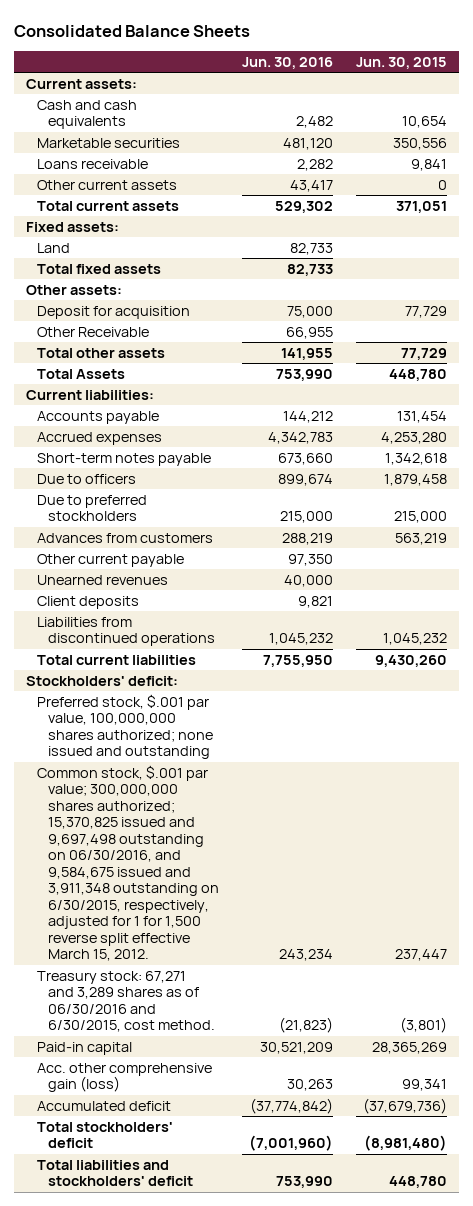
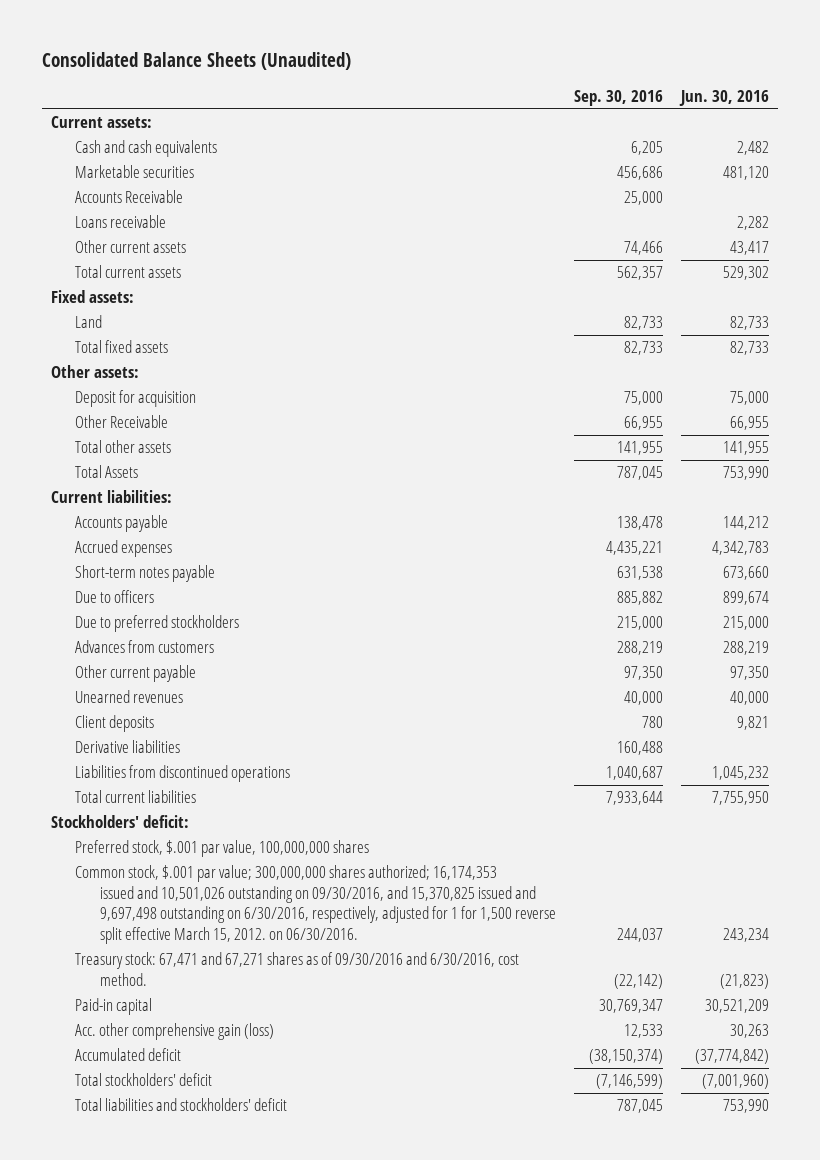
[14,24,251,37] Consolidated Balance Sheets -> [41,52,351,71] Consolidated Balance Sheets (Unaudited)
[356,56,448,69] Jun. 30, 2015 -> none
none -> [573,90,663,107] Sep. 30, 2016
none -> [75,190,184,204] Accounts Receivable
none -> [75,740,181,754] Derivative liabilities
[37,693,214,760] Preferred stock, $.001 par value, 100,000,000 shares authorized; none issued and outstanding -> [75,840,370,858] Preferred stock, $.001 par value, 100,000,000 shares
[37,764,220,962] Common stock, $.001 par value; 300,000,000 shares authorized; 15,370,825 issued and 9,697,498 outstanding on 06/30/2016, and 9,584,675 issued and 3,911,348 outstanding on 6/30/2015, respectively, adjusted for 1 for 1,500 reverse split effective March 15, 2012. -> [75,865,556,944] Common stock, $.001 par value; 300,000,000 shares authorized; 16,174,353 issued and 10,501,026 outstanding on 09/30/2016, and 15,370,825 issued and 9,697,498 outstanding on 6/30/2016, respectively, adjusted for 1 for 1,500 reverse split effective March 15, 2012. on 06/30/2016.
[37,970,216,1033] Treasury stock: 67,271 and 3,289 shares as of 06/30/2016 and 6/30/2015, cost method. -> [75,952,520,986] Treasury stock: 67,471 and 67,271 shares as of 09/30/2016 and 6/30/2016, cost method.

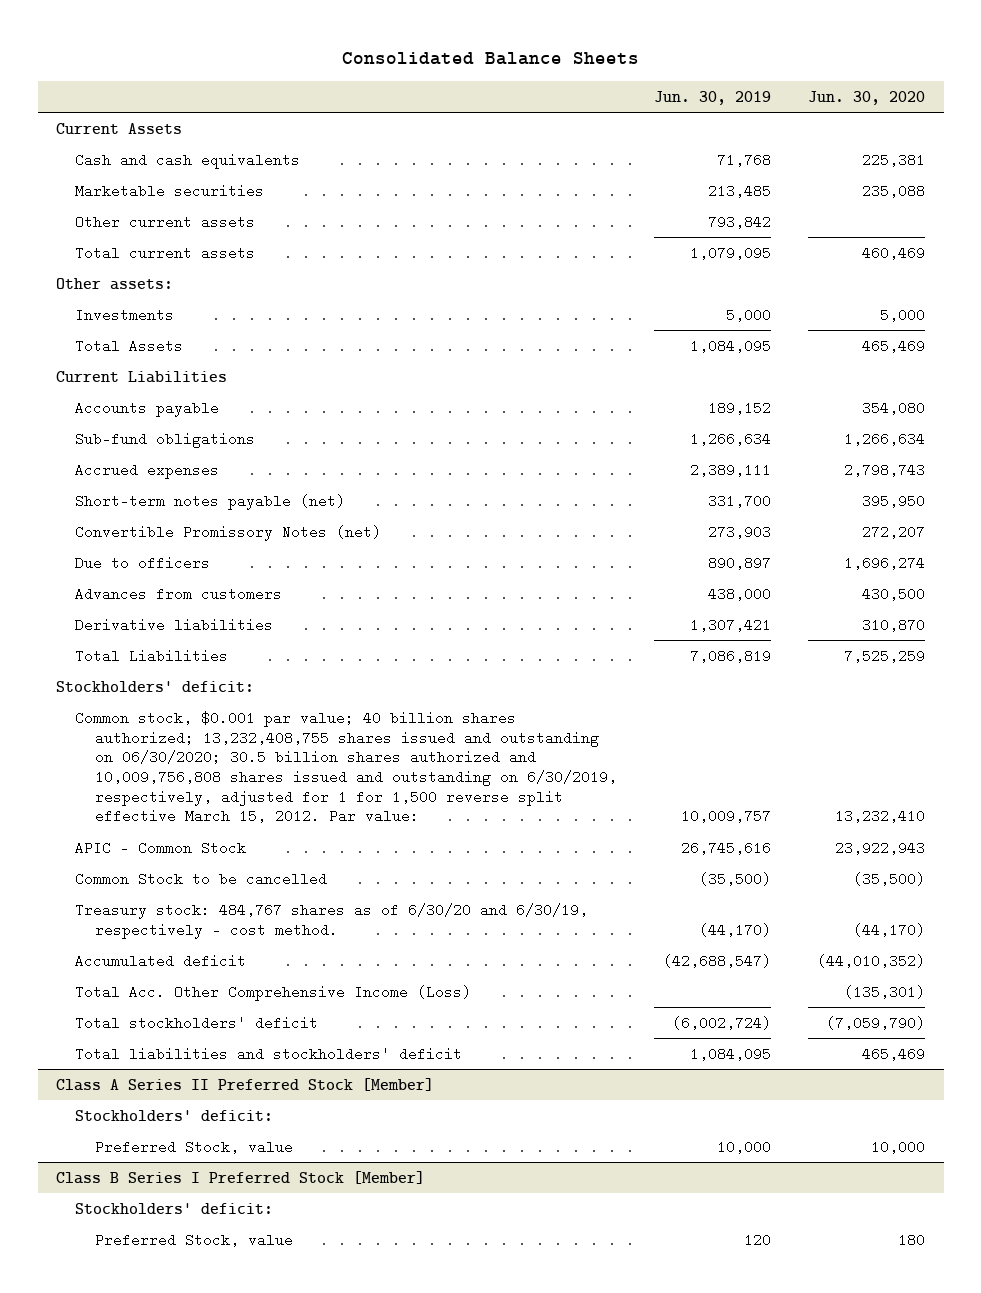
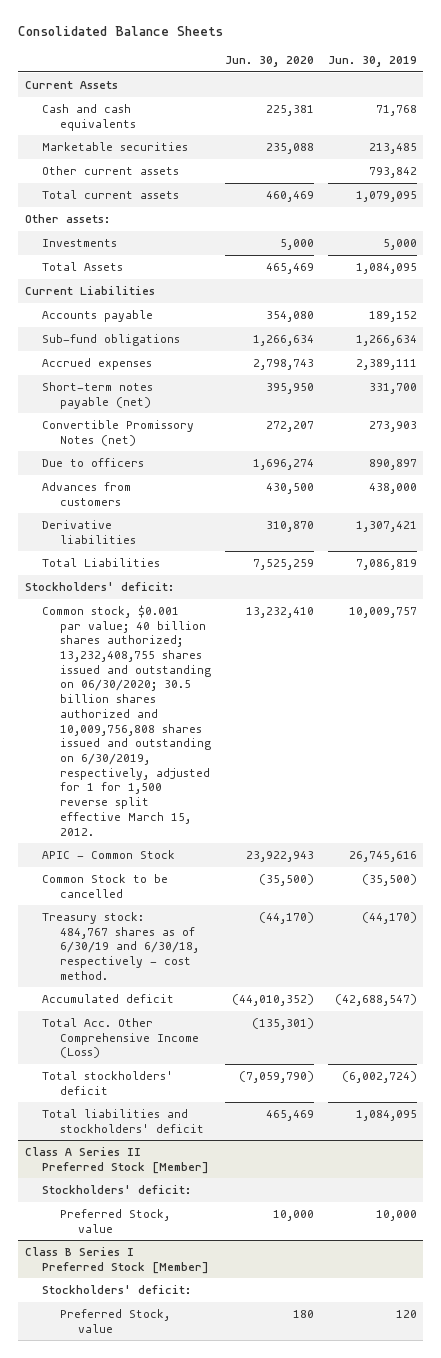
[75,710,617,824] Common stock, $0.001 par value; 40 billion shares authorized; 13,232,408,755 shares issued and outstanding on 06/30/2020; 30.5 billion shares authorized and 10,009,756,808 shares issued and outstanding on 6/30/2019, respectively, adjusted for 1 for 1,500 reverse split effective March 15, 2012. Par value: -> [42,604,211,836] Common stock, $0.001 par value; 40 billion shares authorized; 13,232,408,755 shares issued and outstanding on 06/30/2020; 30.5 billion shares authorized and 10,009,756,808 shares issued and outstanding on 6/30/2019, respectively, adjusted for 1 for 1,500 reverse split effective March 15, 2012.
[75,902,589,939] Treasury stock: 484,767 shares as of 6/30/20 and 6/30/19, respectively - cost method. -> [42,911,199,980] Treasury stock: 484,767 shares as of 6/30/19 and 6/30/18, respectively - cost method.

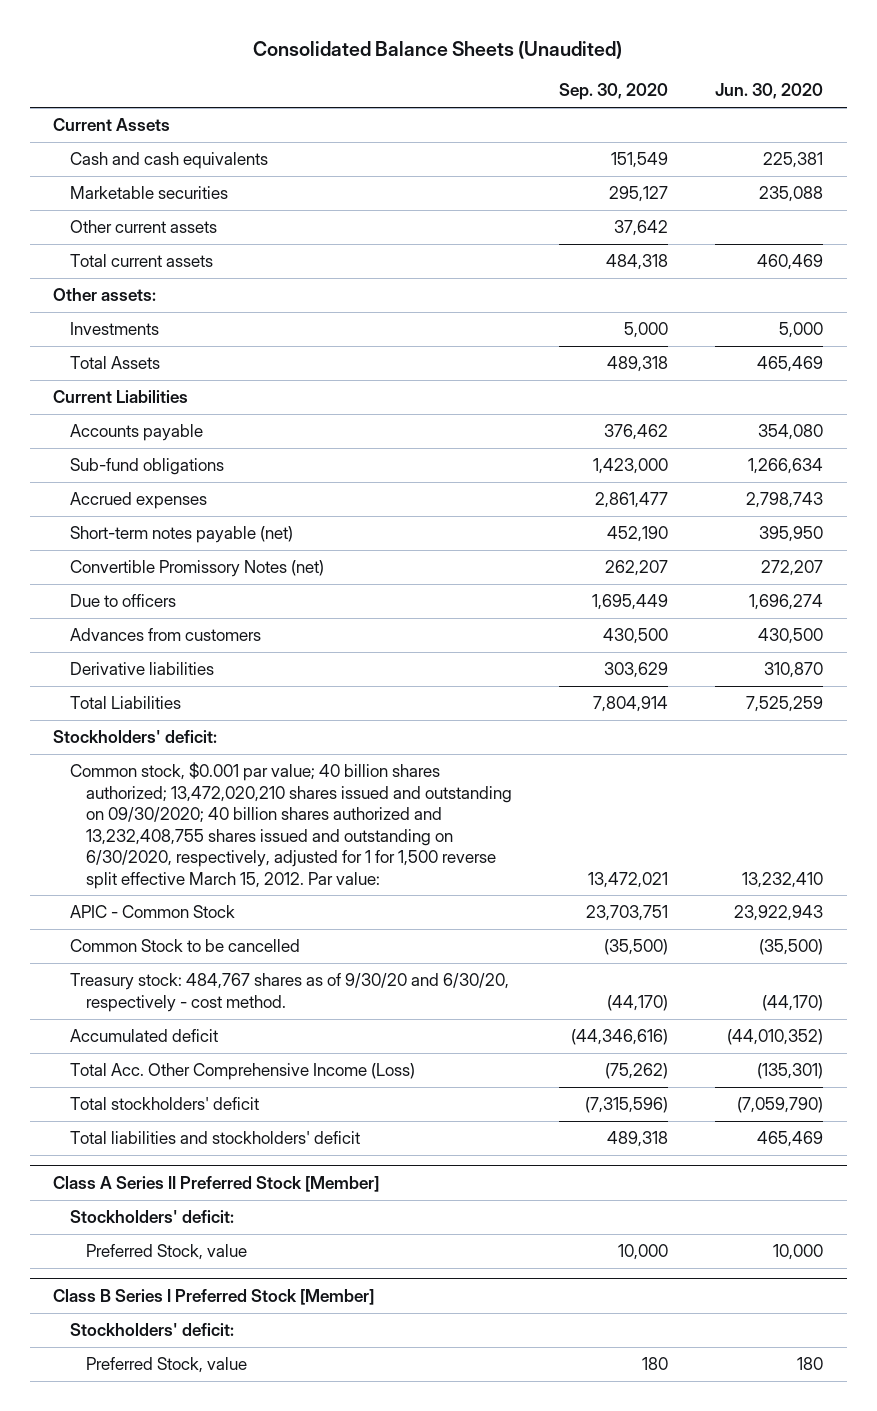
[17,26,223,37] Consolidated Balance Sheets -> [253,41,623,60] Consolidated Balance Sheets (Unaudited)
[327,56,417,68] Jun. 30, 2019 -> none
none -> [559,83,669,101] Sep. 30, 2020
[42,604,211,836] Common stock, $0.001 par value; 40 billion shares authorized; 13,232,408,755 shares issued and outstanding on 06/30/2020; 30.5 billion shares authorized and 10,009,756,808 shares issued and outstanding on 6/30/2019, respectively, adjusted for 1 for 1,500 reverse split effective March 15, 2012. -> [69,762,512,889] Common stock, $0.001 par value; 40 billion shares authorized; 13,472,020,210 shares issued and outstanding on 09/30/2020; 40 billion shares authorized and 13,232,408,755 shares issued and outstanding on 6/30/2020, respectively, adjusted for 1 for 1,500 reverse split effective March 15, 2012. Par value:
[42,911,199,980] Treasury stock: 484,767 shares as of 6/30/19 and 6/30/18, respectively - cost method. -> [69,973,509,1012] Treasury stock: 484,767 shares as of 9/30/20 and 6/30/20, respectively - cost method.

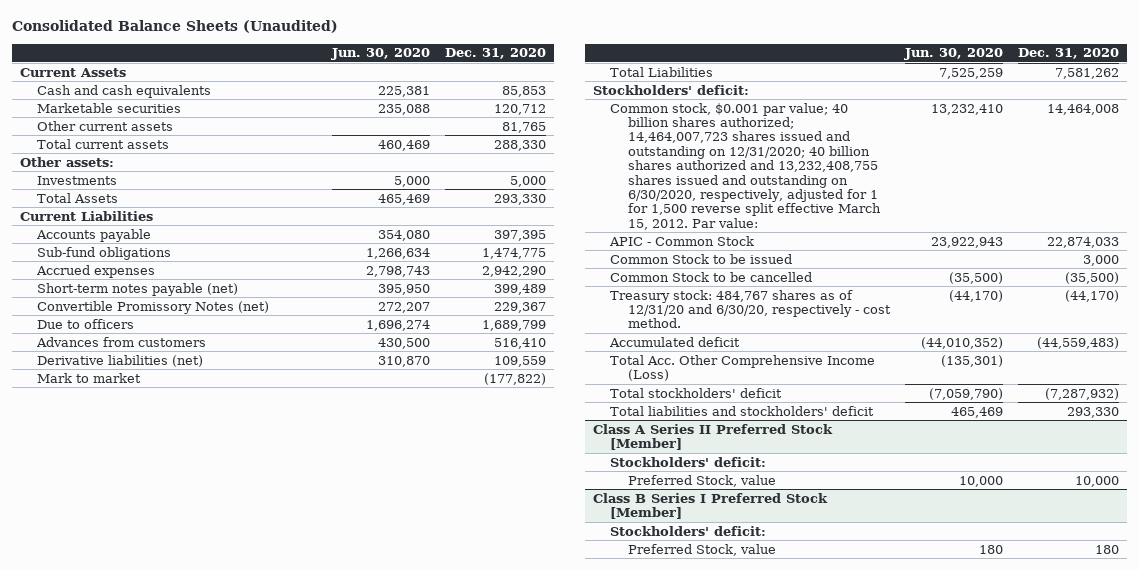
[559,83,669,101] Sep. 30, 2020 -> none
none -> [445,48,547,60] Dec. 31, 2020
[69,662,214,676] Derivative liabilities -> [37,354,204,367] Derivative liabilities (net)
none -> [37,372,142,383] Mark to market
[69,762,512,889] Common stock, $0.001 par value; 40 billion shares authorized; 13,472,020,210 shares issued and outstanding on 09/30/2020; 40 billion shares authorized and 13,232,408,755 shares issued and outstanding on 6/30/2020, respectively, adjusted for 1 for 1,500 reverse split effective March 15, 2012. Par value: -> [610,102,881,230] Common stock, $0.001 par value; 40 billion shares authorized; 14,464,007,723 shares issued and outstanding on 12/31/2020; 40 billion shares authorized and 13,232,408,755 shares issued and outstanding on 6/30/2020, respectively, adjusted for 1 for 1,500 reverse split effective March 15, 2012. Par value:
none -> [610,253,793,264] Common Stock to be issued
[69,973,509,1012] Treasury stock: 484,767 shares as of 9/30/20 and 6/30/20, respectively - cost method. -> [610,289,891,329] Treasury stock: 484,767 shares as of 12/31/20 and 6/30/20, respectively - cost method.

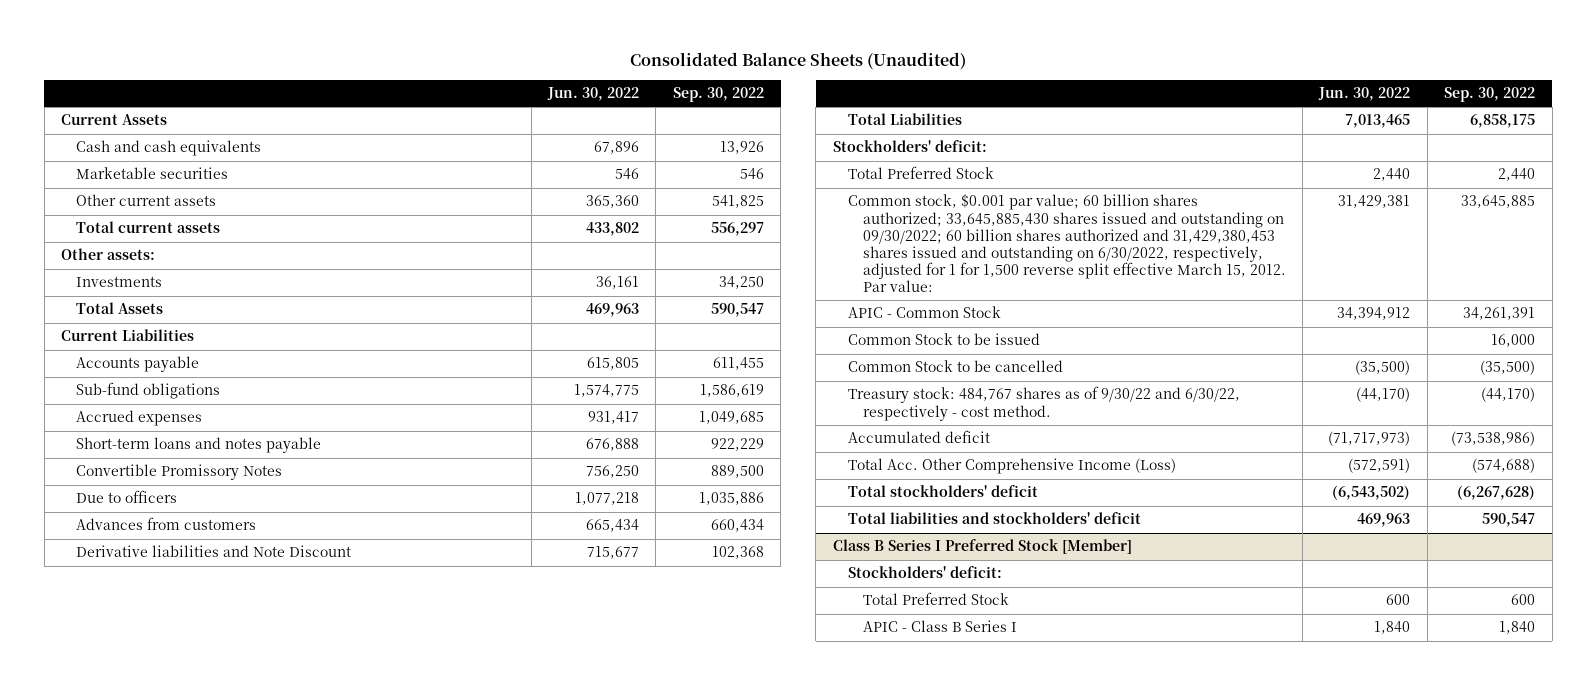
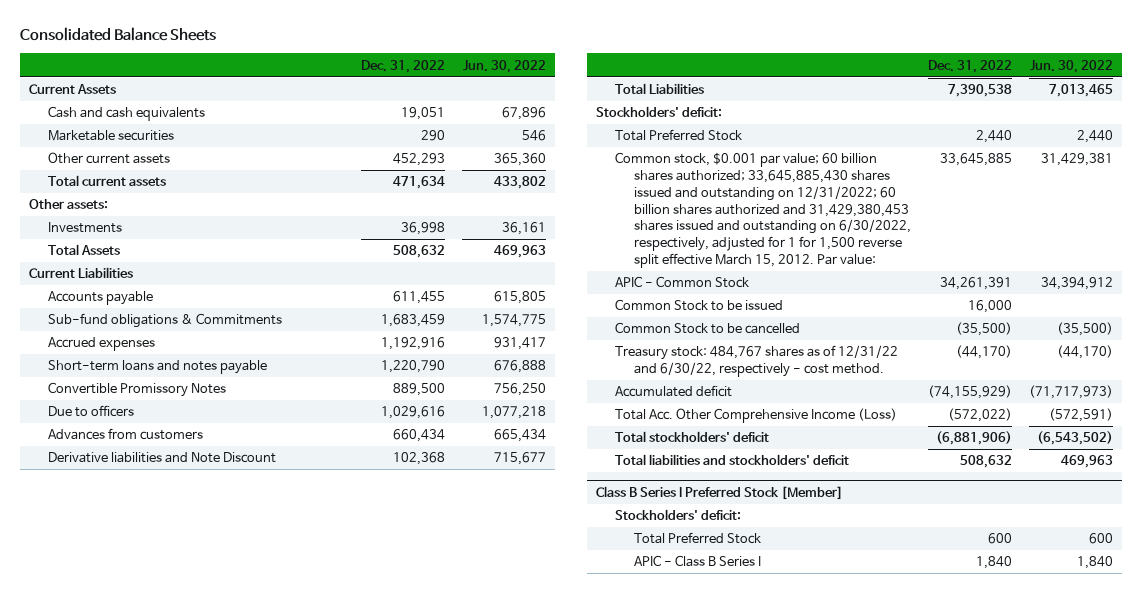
[630,51,967,70] Consolidated Balance Sheets (Unaudited) -> [20,27,217,42] Consolidated Balance Sheets
[672,87,764,103] Sep. 30, 2022 -> none
none -> [361,59,446,73] Dec. 31, 2022
[76,382,221,400] Sub-fund obligations -> [47,313,282,329] Sub-fund obligations & Commitments
[847,194,1286,293] Common stock, $0.001 par value; 60 billion shares authorized; 33,645,885,430 shares issued and outstanding on 09/30/2022; 60 billion shares authorized and 31,429,380,453 shares issued and outstanding on 6/30/2022, respectively, adjusted for 1 for 1,500 reverse split effective March 15, 2012. Par value: -> [615,152,912,268] Common stock, $0.001 par value; 60 billion shares authorized; 33,645,885,430 shares issued and outstanding on 12/31/2022; 60 billion shares authorized and 31,429,380,453 shares issued and outstanding on 6/30/2022, respectively, adjusted for 1 for 1,500 reverse split effective March 15, 2012. Par value:
[847,386,1240,421] Treasury stock: 484,767 shares as of 9/30/22 and 6/30/22, respectively - cost method. -> [615,345,899,378] Treasury stock: 484,767 shares as of 12/31/22 and 6/30/22, respectively - cost method.

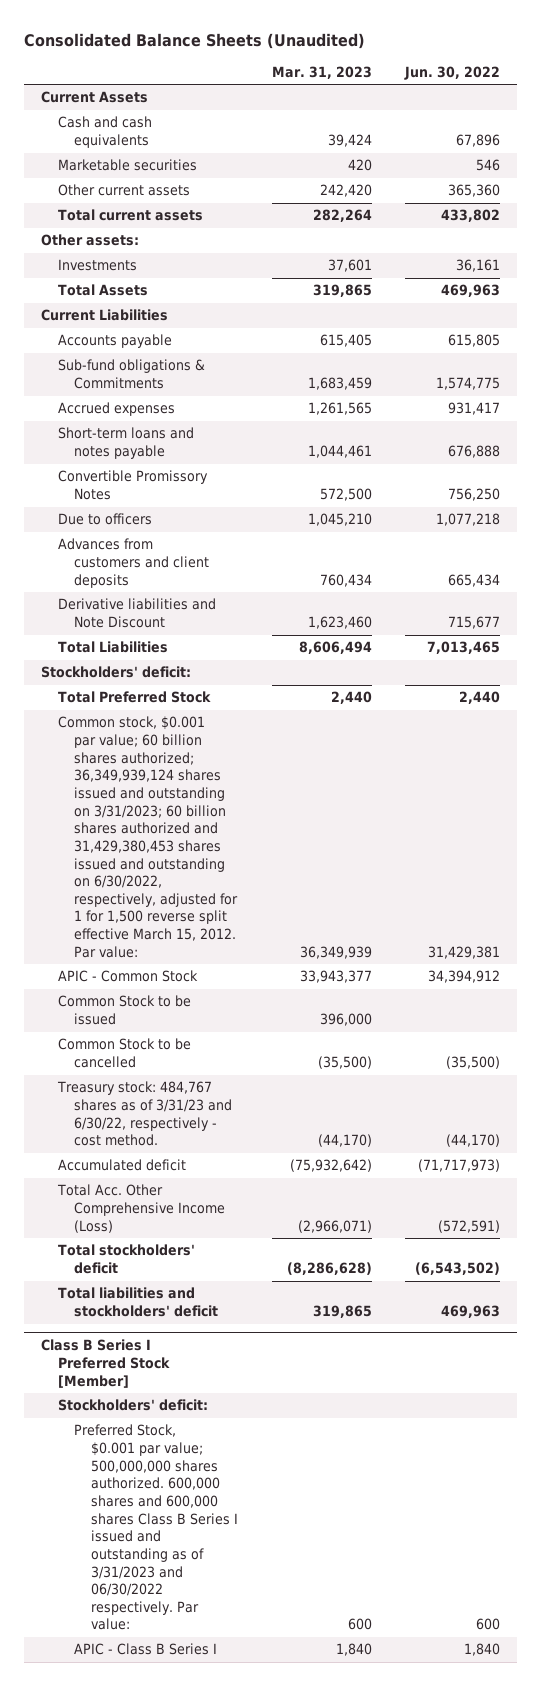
[20,27,217,42] Consolidated Balance Sheets -> [24,32,366,49] Consolidated Balance Sheets (Unaudited)
[361,59,446,73] Dec. 31, 2022 -> none
none -> [271,65,372,79] Mar. 31, 2023
[47,428,203,441] Advances from customers -> [57,538,210,588] Advances from customers and client deposits
[615,152,912,268] Common stock, $0.001 par value; 60 billion shares authorized; 33,645,885,430 shares issued and outstanding on 12/31/2022; 60 billion shares authorized and 31,429,380,453 shares issued and outstanding on 6/30/2022, respectively, adjusted for 1 for 1,500 reverse split effective March 15, 2012. Par value: -> [57,716,239,958] Common stock, $0.001 par value; 60 billion shares authorized; 36,349,939,124 shares issued and outstanding on 3/31/2023; 60 billion shares authorized and 31,429,380,453 shares issued and outstanding on 6/30/2022, respectively, adjusted for 1 for 1,500 reverse split effective March 15, 2012. Par value:
[615,345,899,378] Treasury stock: 484,767 shares as of 12/31/22 and 6/30/22, respectively - cost method. -> [56,1081,233,1147] Treasury stock: 484,767 shares as of 3/31/23 and 6/30/22, respectively - cost method.
[634,532,762,545] Total Preferred Stock -> [74,1424,238,1631] Preferred Stock, $0.001 par value; 500,000,000 shares authorized. 600,000 shares and 600,000 shares Class B Series I issued and outstanding as of 3/31/2023 and 06/30/2022 respectively. Par value:

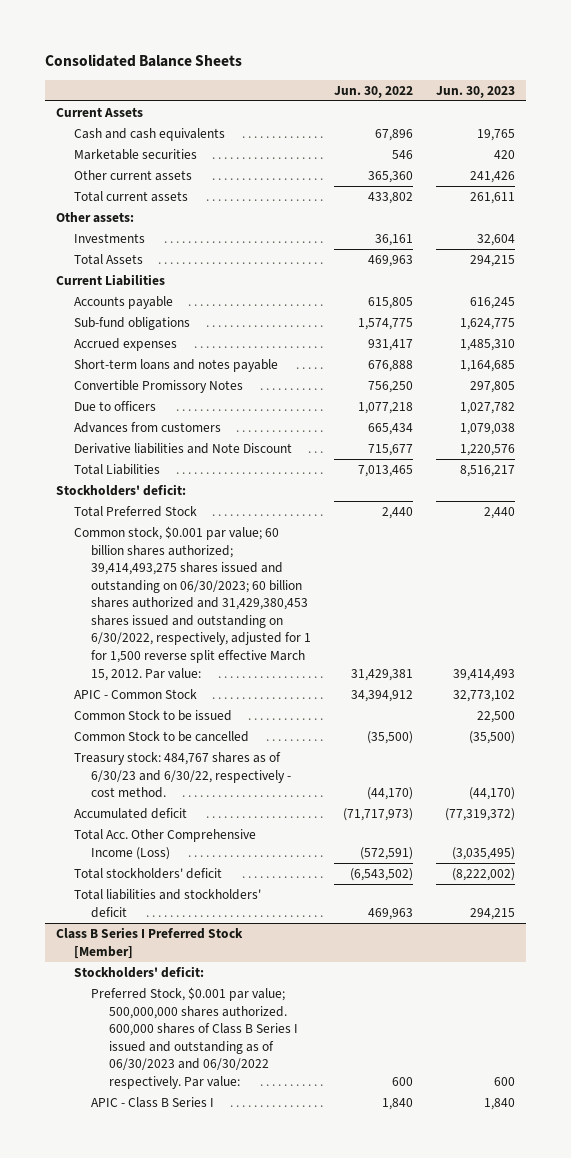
[24,32,366,49] Consolidated Balance Sheets (Unaudited) -> [45,54,243,68] Consolidated Balance Sheets
[271,65,372,79] Mar. 31, 2023 -> none
none -> [435,85,515,98] Jun. 30, 2023
[57,359,205,390] Sub-fund obligations & Commitments -> [73,317,190,331] Sub-fund obligations
[57,538,210,588] Advances from customers and client deposits -> [73,422,221,434] Advances from customers
[57,716,239,958] Common stock, $0.001 par value; 60 billion shares authorized; 36,349,939,124 shares issued and outstanding on 3/31/2023; 60 billion shares authorized and 31,429,380,453 shares issued and outstanding on 6/30/2022, respectively, adjusted for 1 for 1,500 reverse split effective March 15, 2012. Par value: -> [73,526,312,681] Common stock, $0.001 par value; 60 billion shares authorized; 39,414,493,275 shares issued and outstanding on 06/30/2023; 60 billion shares authorized and 31,429,380,453 shares issued and outstanding on 6/30/2022, respectively, adjusted for 1 for 1,500 reverse split effective March 15, 2012. Par value:
[56,1081,233,1147] Treasury stock: 484,767 shares as of 3/31/23 and 6/30/22, respectively - cost method. -> [73,752,292,799] Treasury stock: 484,767 shares as of 6/30/23 and 6/30/22, respectively - cost method.
[74,1424,238,1631] Preferred Stock, $0.001 par value; 500,000,000 shares authorized. 600,000 shares and 600,000 shares Class B Series I issued and outstanding as of 3/31/2023 and 06/30/2022 respectively. Par value: -> [91,987,298,1089] Preferred Stock, $0.001 par value; 500,000,000 shares authorized. 600,000 shares of Class B Series I issued and outstanding as of 06/30/2023 and 06/30/2022 respectively. Par value:

